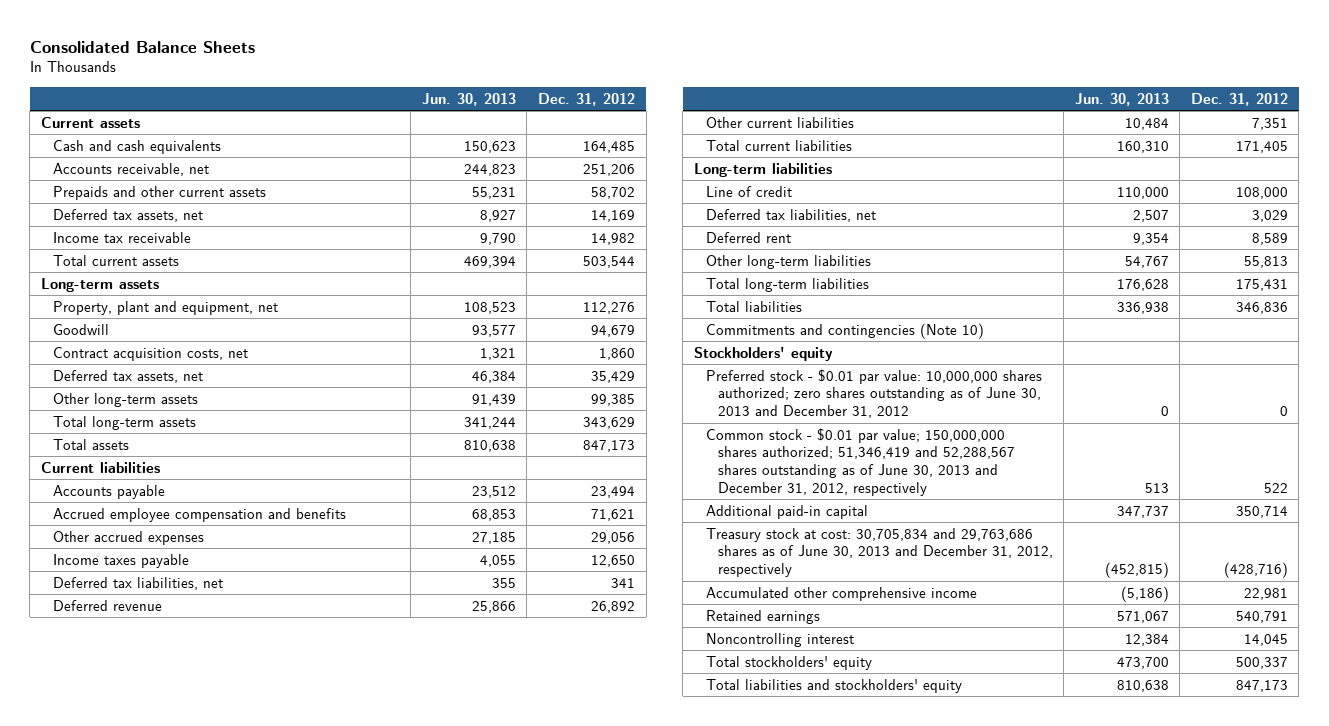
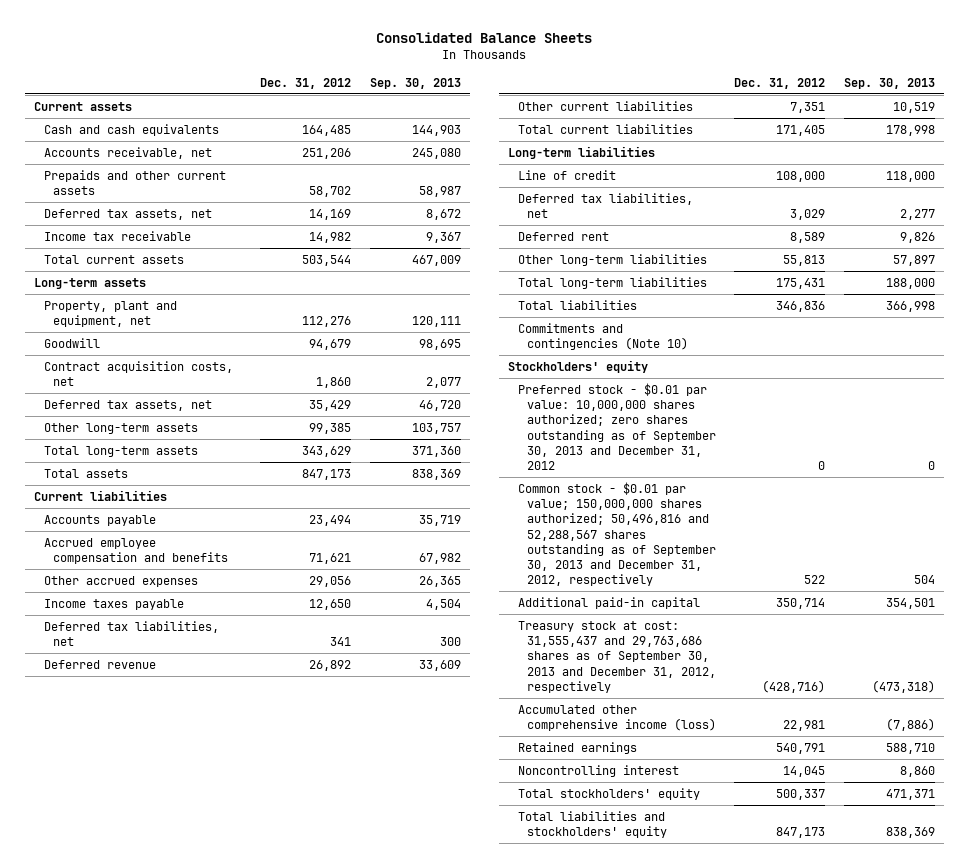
[421,92,516,106] Jun. 30, 2013 -> none
none -> [369,77,461,89] Sep. 30, 2013
[705,368,1042,419] Preferred stock - $0.01 par value: 10,000,000 shares authorized; zero shares outstanding as of June 30, 2013 and December 31, 2012 -> [517,382,717,471] Preferred stock - $0.01 par value: 10,000,000 shares authorized; zero shares outstanding as of September 30, 2013 and December 31, 2012
[705,427,1015,496] Common stock - $0.01 par value; 150,000,000 shares authorized; 51,346,419 and 52,288,567 shares outstanding as of June 30, 2013 and December 31, 2012, respectively -> [517,481,717,587] Common stock - $0.01 par value; 150,000,000 shares authorized; 50,496,816 and 52,288,567 shares outstanding as of September 30, 2013 and December 31, 2012, respectively
[705,527,1053,578] Treasury stock at cost: 30,705,834 and 29,763,686 shares as of June 30, 2013 and December 31, 2012, respectively -> [517,620,717,693] Treasury stock at cost: 31,555,437 and 29,763,686 shares as of September 30, 2013 and December 31, 2012, respectively
[705,586,977,601] Accumulated other comprehensive income -> [517,704,717,732] Accumulated other comprehensive income (loss)

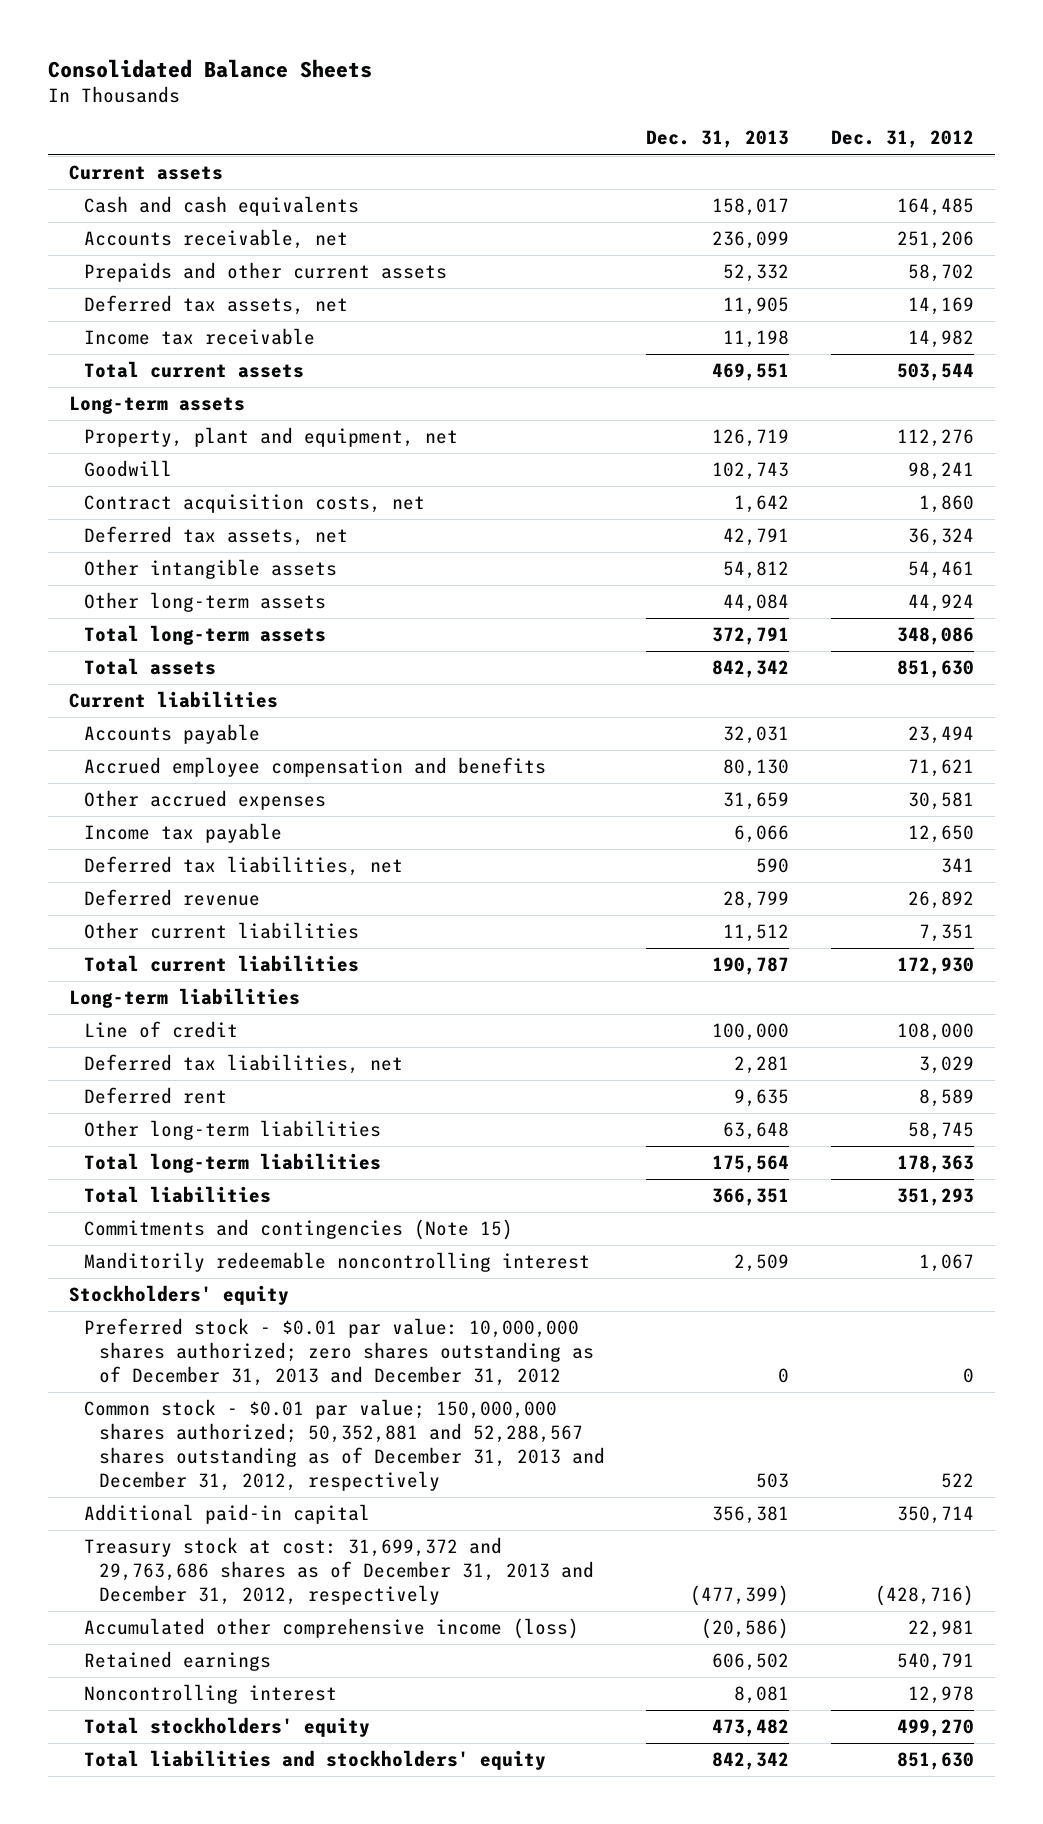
[369,77,461,89] Sep. 30, 2013 -> none
none -> [646,130,790,149] Dec. 31, 2013
[309,338,352,350] 94,679 -> [908,462,975,481] 98,241
[309,399,352,411] 35,429 -> [908,528,975,547] 36,324
none -> [83,559,337,580] Other intangible assets
[309,422,352,434] 99,385 -> [908,594,975,613] 44,924
[302,445,352,457] 343,629 -> [897,627,975,646] 348,086
[302,468,352,480] 847,173 -> [897,660,975,679] 851,630
[309,575,352,587] 29,056 -> [908,792,975,811] 30,581
[43,598,184,610] Income taxes payable -> [83,823,282,844] Income tax payable
[776,124,826,136] 171,405 -> [897,957,975,976] 172,930
[783,254,826,266] 55,813 -> [908,1122,975,1141] 58,745
[776,277,826,289] 175,431 -> [897,1155,975,1174] 178,363
[776,300,826,312] 346,836 -> [897,1188,975,1207] 351,293
[517,322,689,351] Commitments and contingencies (Note 10) -> [83,1219,513,1241] Commitments and contingencies (Note 15)
none -> [83,1252,590,1273] Manditorily redeemable noncontrolling interest
[517,382,717,471] Preferred stock - $0.01 par value: 10,000,000 shares authorized; zero shares outstanding as of September 30, 2013 and December 31, 2012 -> [83,1318,594,1387] Preferred stock - $0.01 par value: 10,000,000 shares authorized; zero shares outstanding as of December 31, 2013 and December 31, 2012
[517,481,717,587] Common stock - $0.01 par value; 150,000,000 shares authorized; 50,496,816 and 52,288,567 shares outstanding as of September 30, 2013 and December 31, 2012, respectively -> [83,1399,605,1492] Common stock - $0.01 par value; 150,000,000 shares authorized; 50,352,881 and 52,288,567 shares outstanding as of December 31, 2013 and December 31, 2012, respectively
[517,620,717,693] Treasury stock at cost: 31,555,437 and 29,763,686 shares as of September 30, 2013 and December 31, 2012, respectively -> [83,1537,594,1606] Treasury stock at cost: 31,699,372 and 29,763,686 shares as of December 31, 2013 and December 31, 2012, respectively
[783,765,826,777] 14,045 -> [908,1686,975,1705] 12,978
[776,788,826,800] 500,337 -> [897,1719,975,1738] 499,270
[776,827,826,839] 847,173 -> [897,1752,975,1771] 851,630

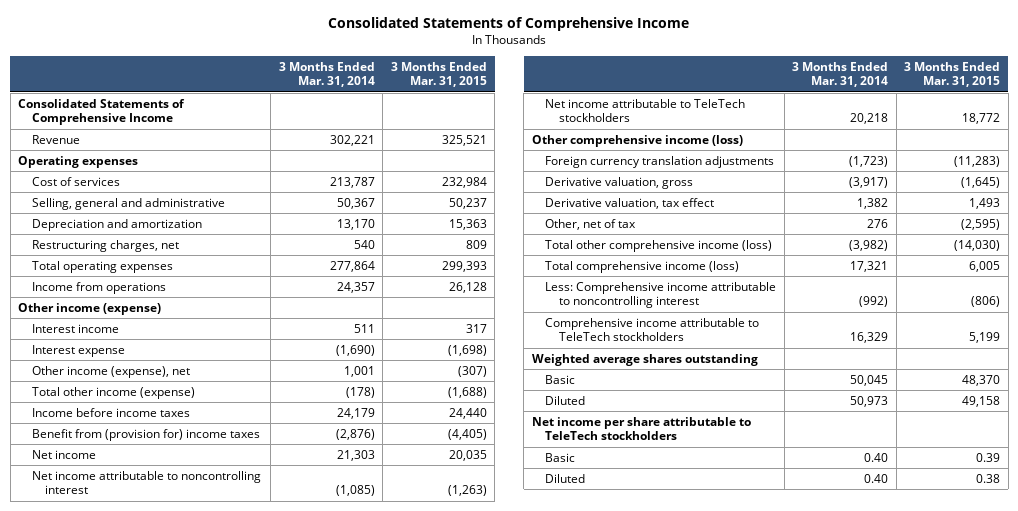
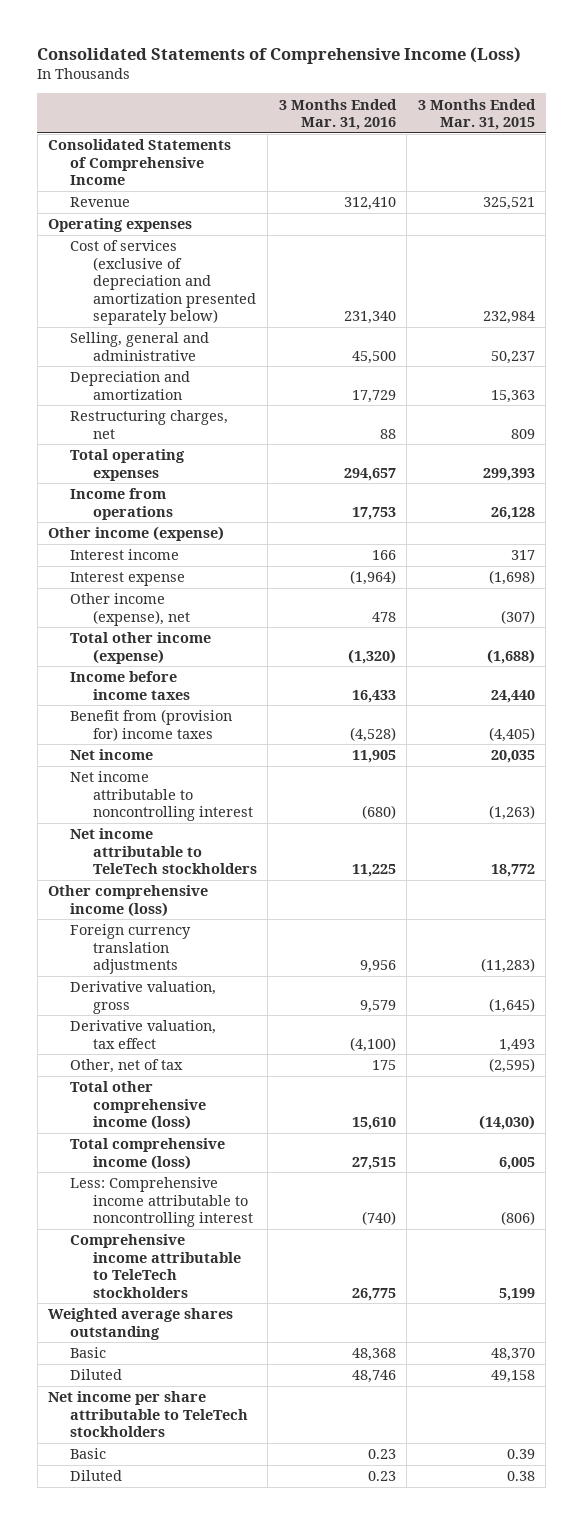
[328,17,690,32] Consolidated Statements of Comprehensive Income -> [37,46,522,64] Consolidated Statements of Comprehensive Income (Loss)
[278,61,375,88] 3 Months Ended Mar. 31, 2014 -> none
none -> [278,98,397,131] 3 Months Ended Mar. 31, 2016
[31,176,120,186] Cost of services -> [70,240,256,325] Cost of services (exclusive of depreciation and amortization presented separately below)

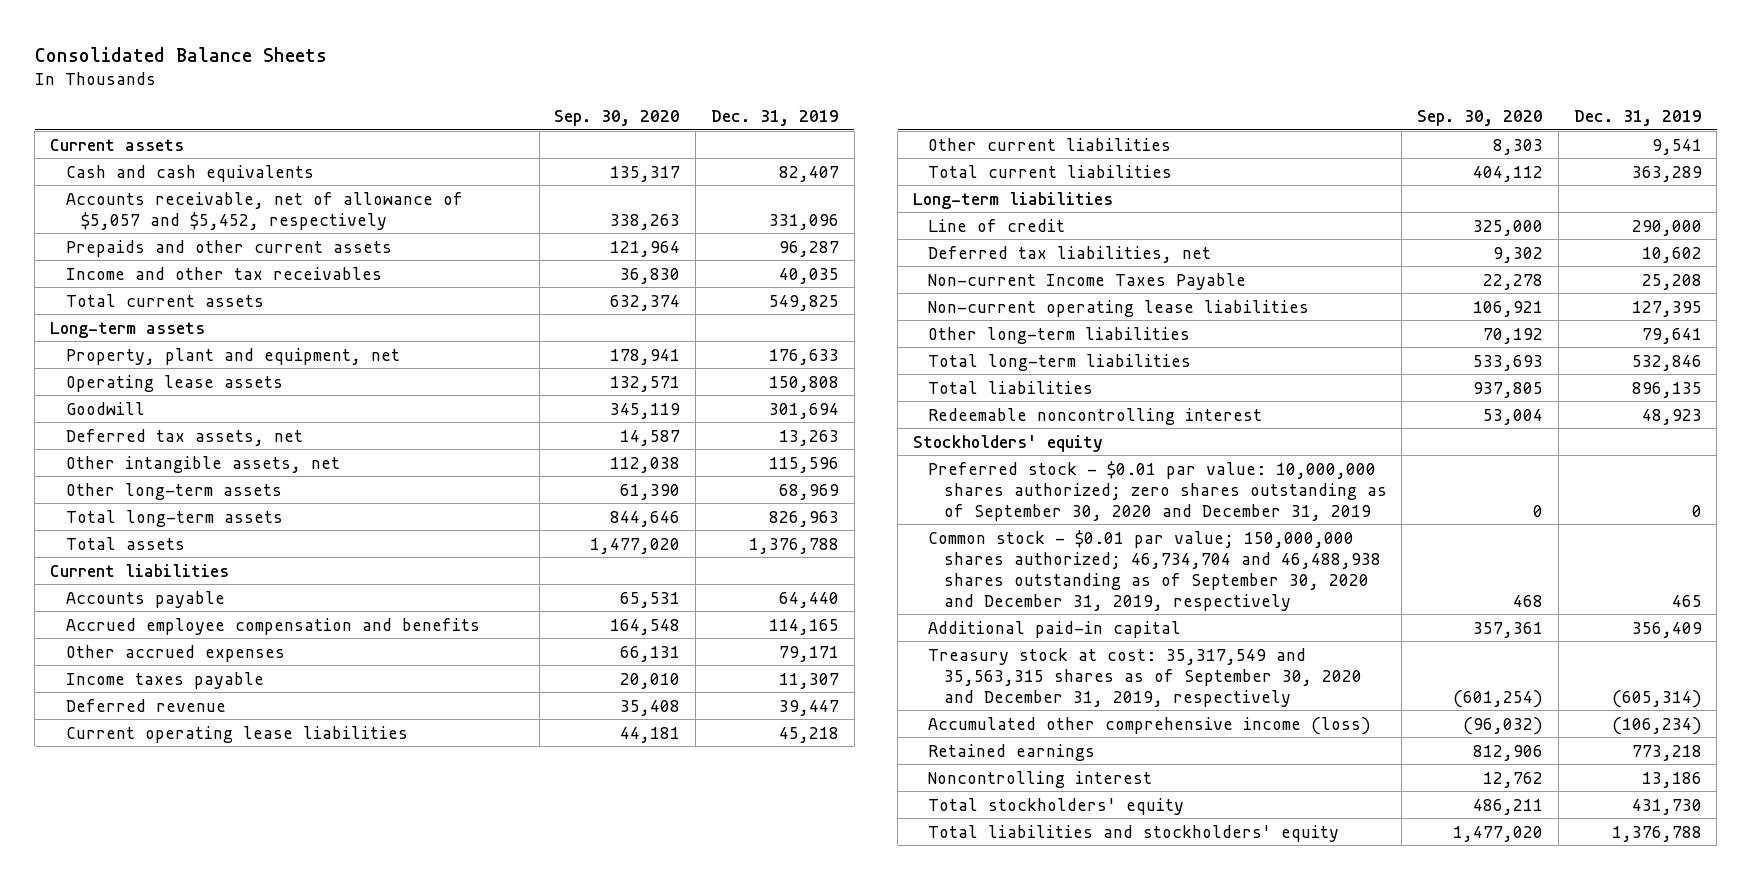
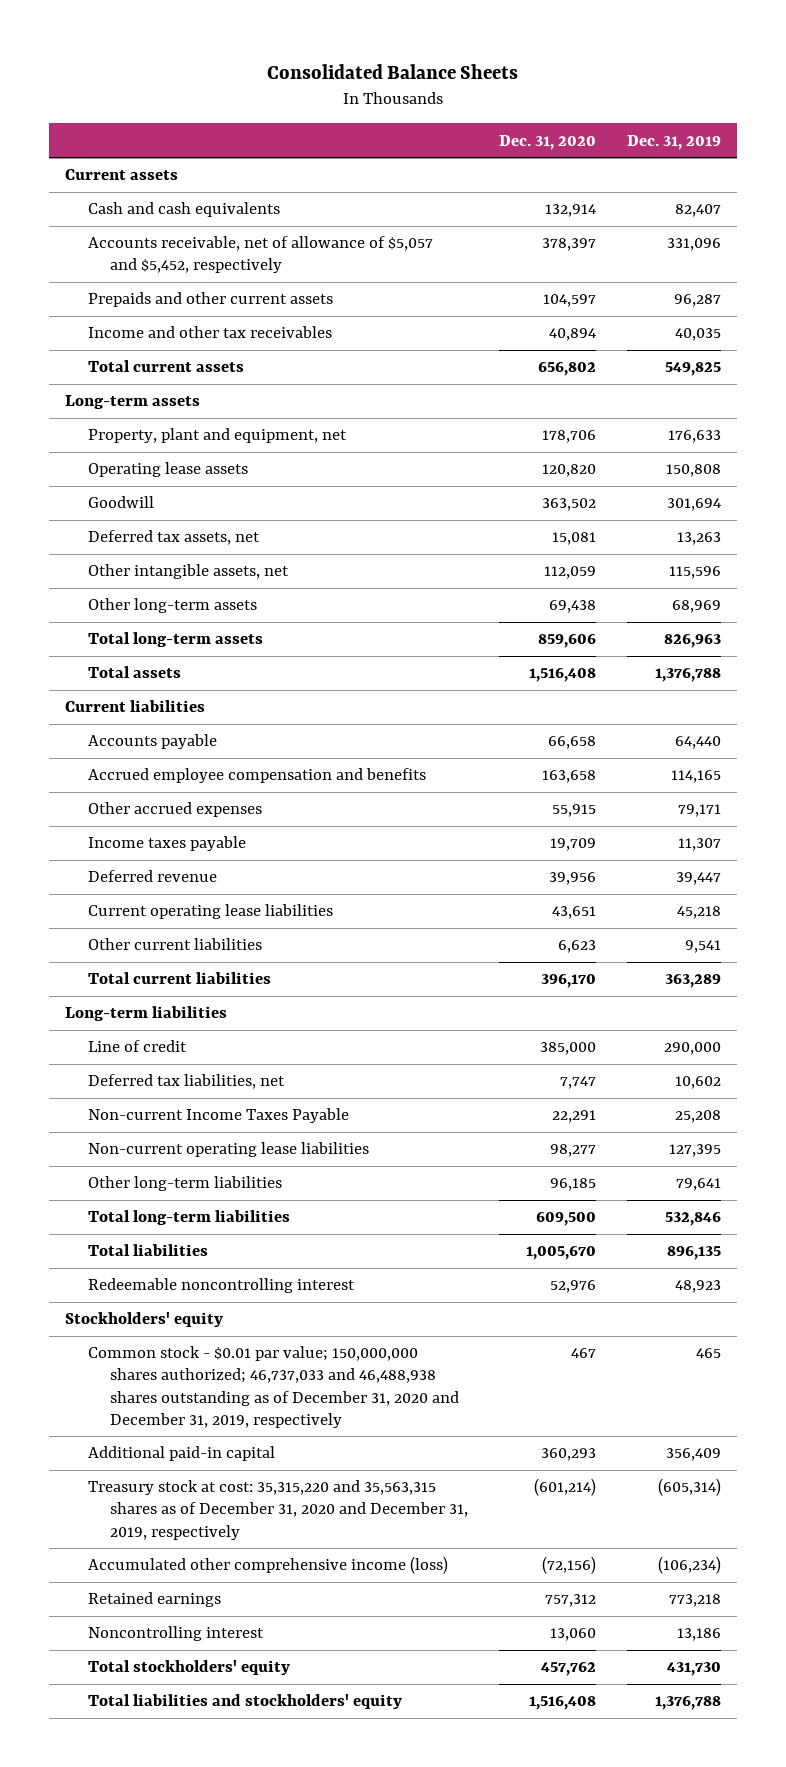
[554,110,681,127] Sep. 30, 2020 -> none
none -> [499,134,597,150] Dec. 31, 2020
[928,460,1387,521] Preferred stock - $0.01 par value: 10,000,000 shares authorized; zero shares outstanding as of September 30, 2020 and December 31, 2019 -> none
[928,529,1381,611] Common stock - $0.01 par value; 150,000,000 shares authorized; 46,734,704 and 46,488,938 shares outstanding as of September 30, 2020 and December 31, 2019, respectively -> [87,1346,460,1428] Common stock - $0.01 par value; 150,000,000 shares authorized; 46,737,033 and 46,488,938 shares outstanding as of December 31, 2020 and December 31, 2019, respectively
[928,647,1362,707] Treasury stock at cost: 35,317,549 and 35,563,315 shares as of September 30, 2020 and December 31, 2019, respectively -> [87,1480,469,1540] Treasury stock at cost: 35,315,220 and 35,563,315 shares as of December 31, 2020 and December 31, 2019, respectively

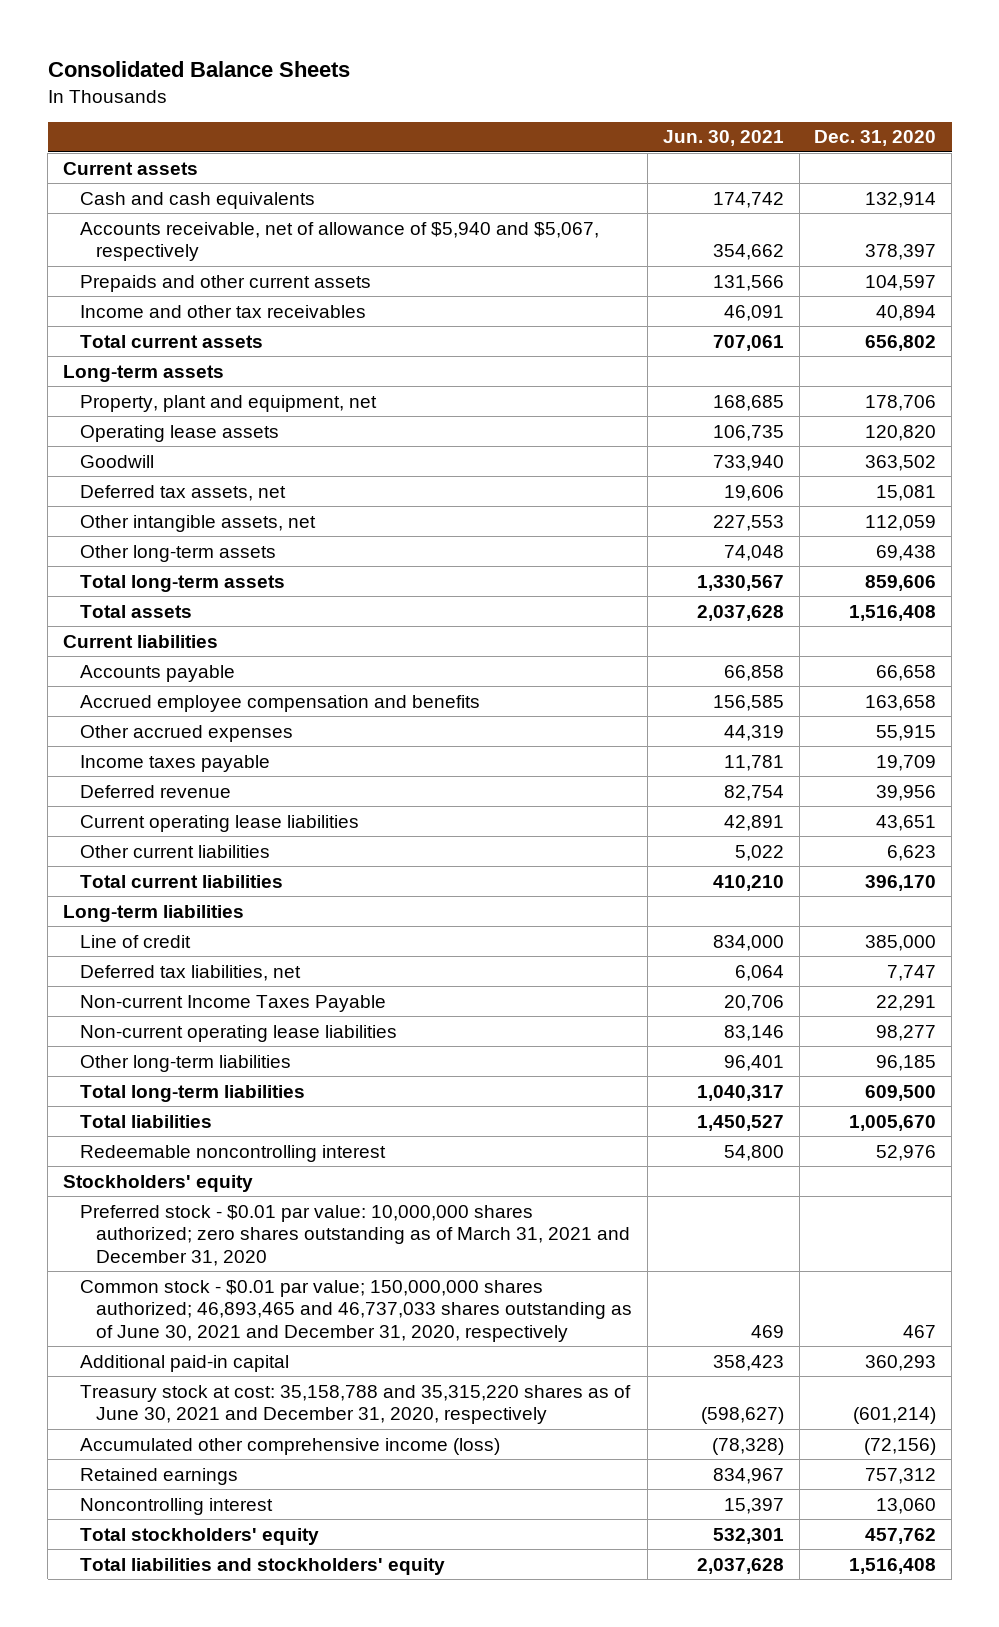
[627,134,722,150] Dec. 31, 2019 -> none
none -> [662,130,784,147] Jun. 30, 2021
[87,236,433,274] Accounts receivable, net of allowance of $5,057 and $5,452, respectively -> [79,221,599,262] Accounts receivable, net of allowance of $5,940 and $5,067, respectively
none -> [79,1204,631,1266] Preferred stock - $0.01 par value: 10,000,000 shares authorized; zero shares outstanding as of March 31, 2021 and December 31, 2020
[87,1346,460,1428] Common stock - $0.01 par value; 150,000,000 shares authorized; 46,737,033 and 46,488,938 shares outstanding as of December 31, 2020 and December 31, 2019, respectively -> [79,1279,633,1342] Common stock - $0.01 par value; 150,000,000 shares authorized; 46,893,465 and 46,737,033 shares outstanding as of June 30, 2021 and December 31, 2020, respectively
[87,1480,469,1540] Treasury stock at cost: 35,315,220 and 35,563,315 shares as of December 31, 2020 and December 31, 2019, respectively -> [79,1384,631,1425] Treasury stock at cost: 35,158,788 and 35,315,220 shares as of June 30, 2021 and December 31, 2020, respectively

